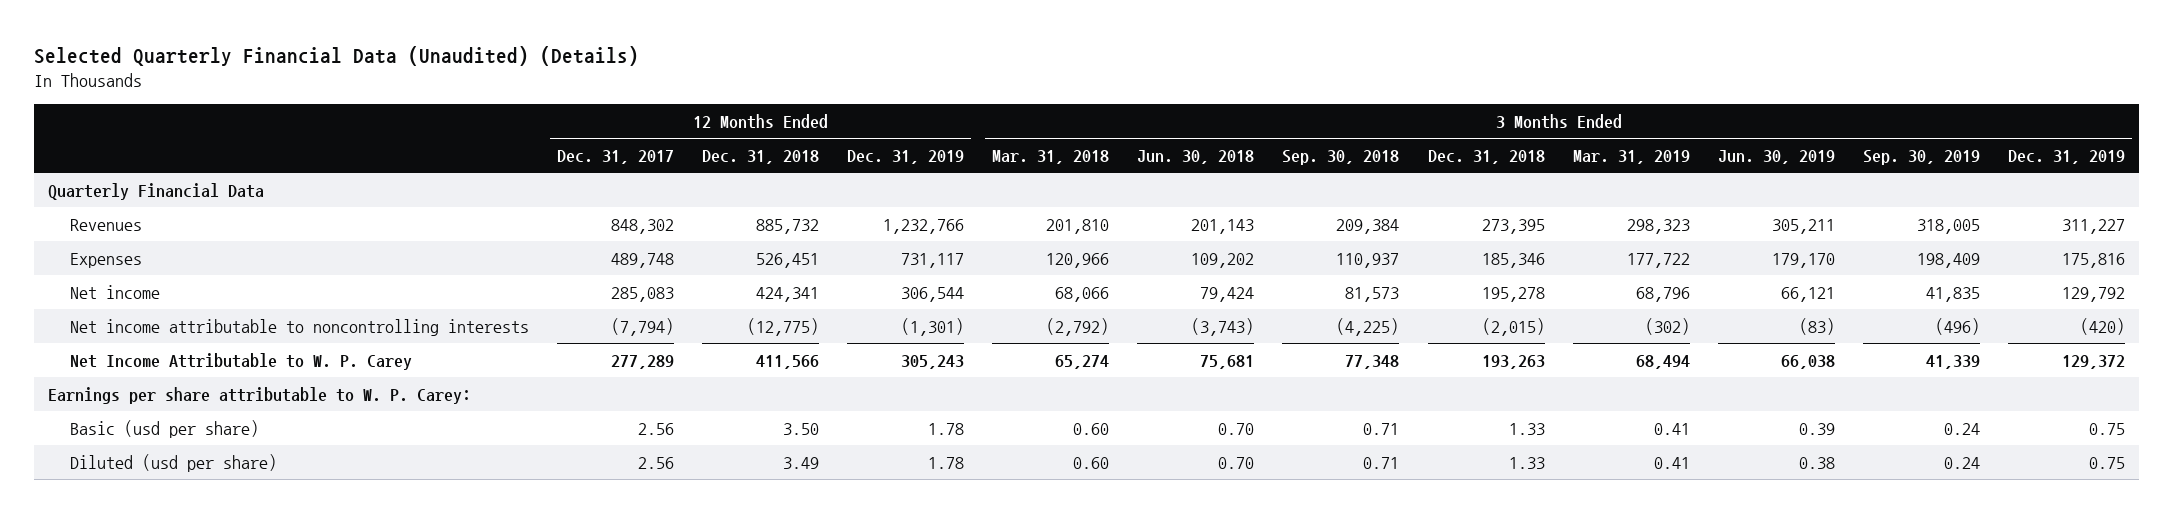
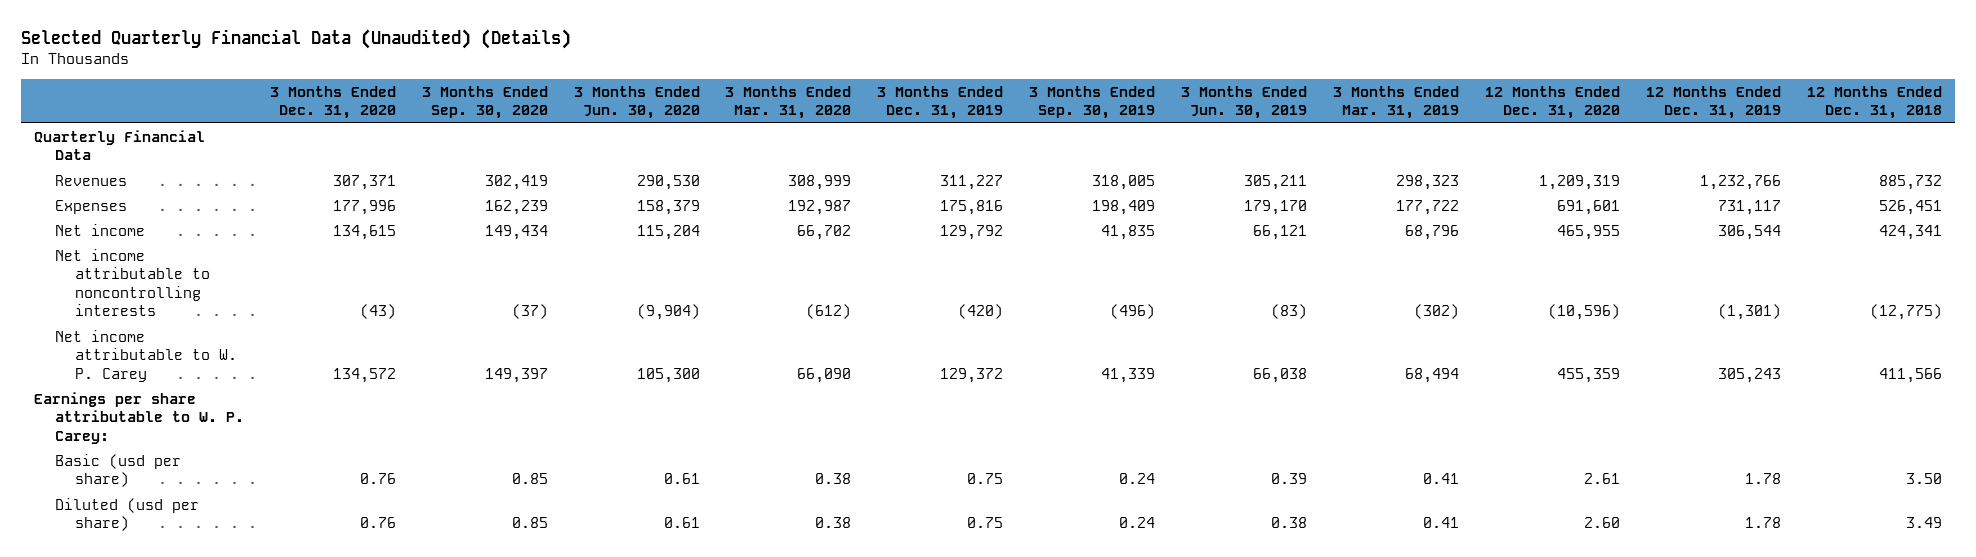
[557,149,675,164] Dec. 31, 2017 -> none
[992,149,1110,164] Mar. 31, 2018 -> none
[1137,149,1255,164] Jun. 30, 2018 -> none
[1282,149,1400,165] Sep. 30, 2018 -> none
[1427,149,1545,164] Dec. 31, 2018 -> none
none -> [269,85,396,120] 3 Months Ended Dec. 31, 2020
none -> [421,85,548,120] 3 Months Ended Sep. 30, 2020
none -> [573,85,700,120] 3 Months Ended Jun. 30, 2020
none -> [725,85,852,120] 3 Months Ended Mar. 31, 2020
none -> [1484,85,1620,120] 12 Months Ended Dec. 31, 2020
[70,352,413,370] Net Income Attributable to W. P. Carey -> [54,329,238,382] Net income attributable to W. P. Carey

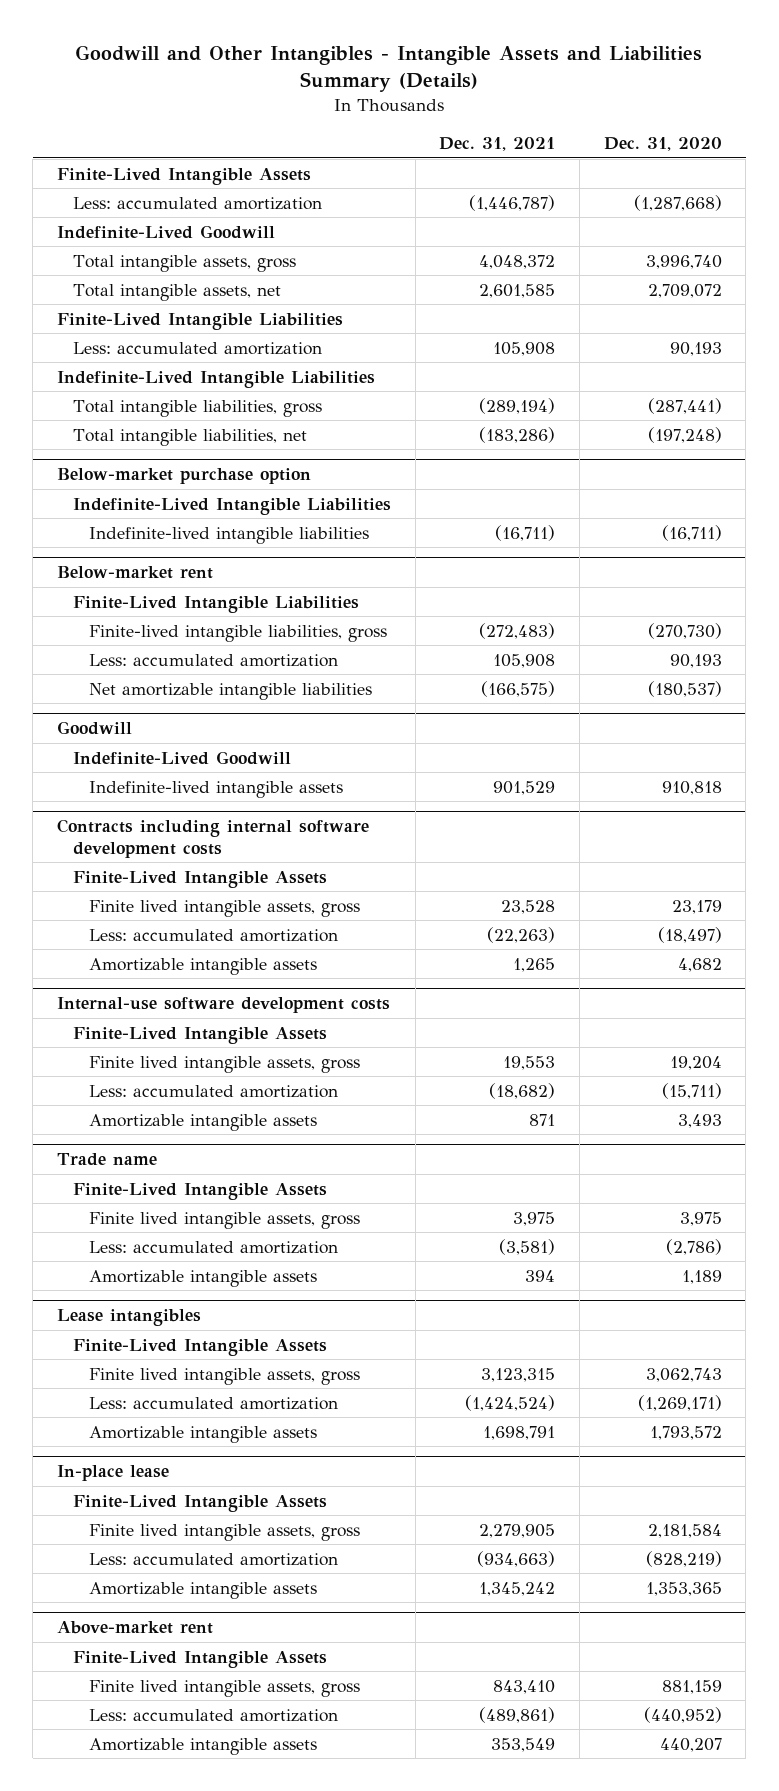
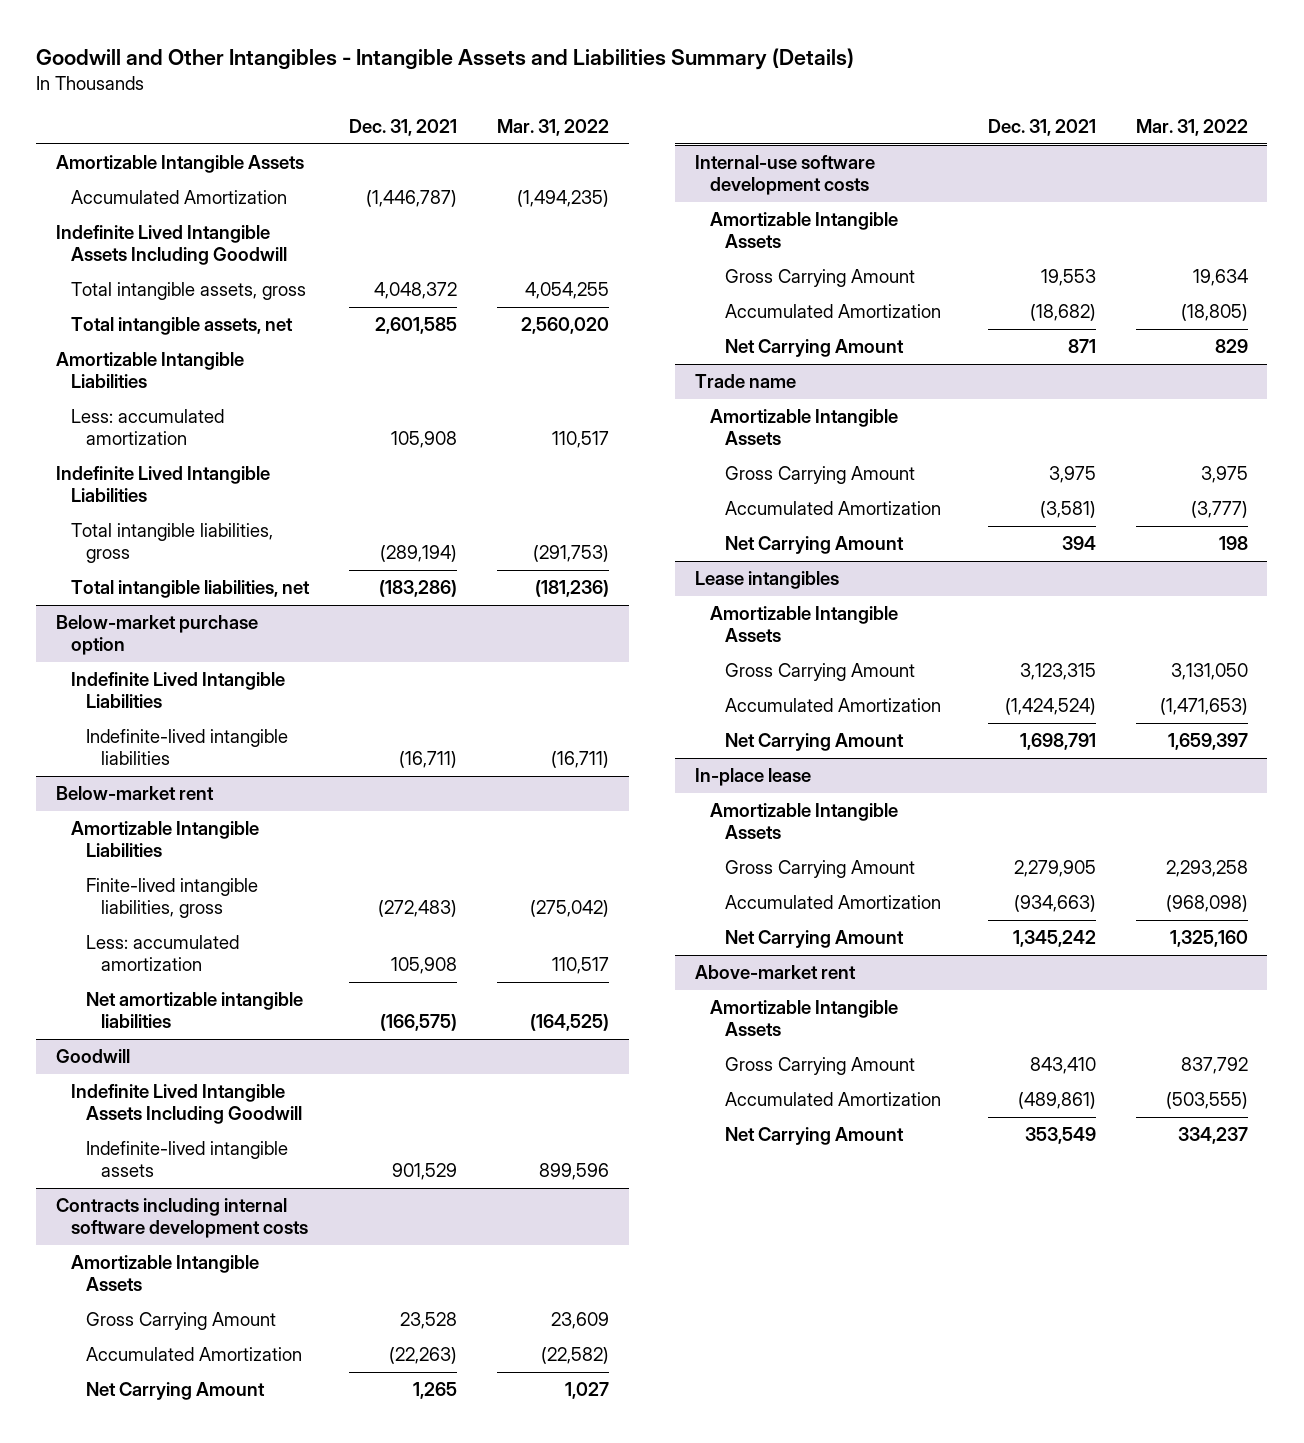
[603,136,722,151] Dec. 31, 2020 -> none
none -> [496,118,609,136] Mar. 31, 2022
[56,167,311,185] Finite-Lived Intangible Assets -> [56,155,305,174] Amortizable Intangible Assets
[72,196,322,210] Less: accumulated amortization -> [70,190,287,205] Accumulated Amortization
[56,224,275,239] Indefinite-Lived Goodwill -> [56,225,287,266] Indefinite Lived Intangible Assets Including Goodwill
[56,312,343,330] Finite-Lived Intangible Liabilities -> [56,352,245,389] Amortizable Intangible Liabilities
[56,370,375,388] Indefinite-Lived Intangible Liabilities -> [56,466,271,503] Indefinite Lived Intangible Liabilities
[72,497,391,515] Indefinite-Lived Intangible Liabilities -> [70,672,285,709] Indefinite Lived Intangible Liabilities
[72,595,359,613] Finite-Lived Intangible Liabilities -> [70,821,259,858] Amortizable Intangible Liabilities
[72,750,291,765] Indefinite-Lived Goodwill -> [70,1084,302,1125] Indefinite Lived Intangible Assets Including Goodwill
[72,870,327,888] Finite-Lived Intangible Assets -> [70,1255,259,1292] Amortizable Intangible Assets
[89,899,361,917] Finite lived intangible assets, gross -> [85,1312,276,1331] Gross Carrying Amount
[89,928,339,942] Less: accumulated amortization -> [85,1347,302,1362] Accumulated Amortization
[89,957,318,975] Amortizable intangible assets -> [85,1382,265,1401] Net Carrying Amount
[72,1026,327,1044] Finite-Lived Intangible Assets -> [709,212,898,249] Amortizable Intangible Assets
[89,1055,361,1073] Finite lived intangible assets, gross -> [724,269,915,288] Gross Carrying Amount
[89,1084,339,1098] Less: accumulated amortization -> [724,304,941,319] Accumulated Amortization
[89,1113,318,1131] Amortizable intangible assets -> [724,339,904,358] Net Carrying Amount
[72,1182,327,1200] Finite-Lived Intangible Assets -> [709,409,898,446] Amortizable Intangible Assets
[89,1211,361,1229] Finite lived intangible assets, gross -> [724,466,915,485] Gross Carrying Amount
[89,1240,339,1254] Less: accumulated amortization -> [724,501,941,516] Accumulated Amortization
[89,1269,318,1287] Amortizable intangible assets -> [724,536,904,555] Net Carrying Amount
[72,1338,327,1356] Finite-Lived Intangible Assets -> [709,606,898,643] Amortizable Intangible Assets
[89,1367,361,1385] Finite lived intangible assets, gross -> [724,663,915,682] Gross Carrying Amount
[89,1396,339,1410] Less: accumulated amortization -> [724,698,941,713] Accumulated Amortization
[89,1425,318,1443] Amortizable intangible assets -> [724,733,904,752] Net Carrying Amount
[72,1494,327,1512] Finite-Lived Intangible Assets -> [709,803,898,840] Amortizable Intangible Assets
[89,1523,361,1541] Finite lived intangible assets, gross -> [724,860,915,879] Gross Carrying Amount
[89,1552,339,1566] Less: accumulated amortization -> [724,895,941,910] Accumulated Amortization
[89,1581,318,1599] Amortizable intangible assets -> [724,930,904,949] Net Carrying Amount
[72,1650,327,1668] Finite-Lived Intangible Assets -> [709,1000,898,1037] Amortizable Intangible Assets
[89,1679,361,1697] Finite lived intangible assets, gross -> [724,1057,915,1076] Gross Carrying Amount
[89,1708,339,1722] Less: accumulated amortization -> [724,1092,941,1107] Accumulated Amortization
[89,1737,318,1755] Amortizable intangible assets -> [724,1127,904,1146] Net Carrying Amount

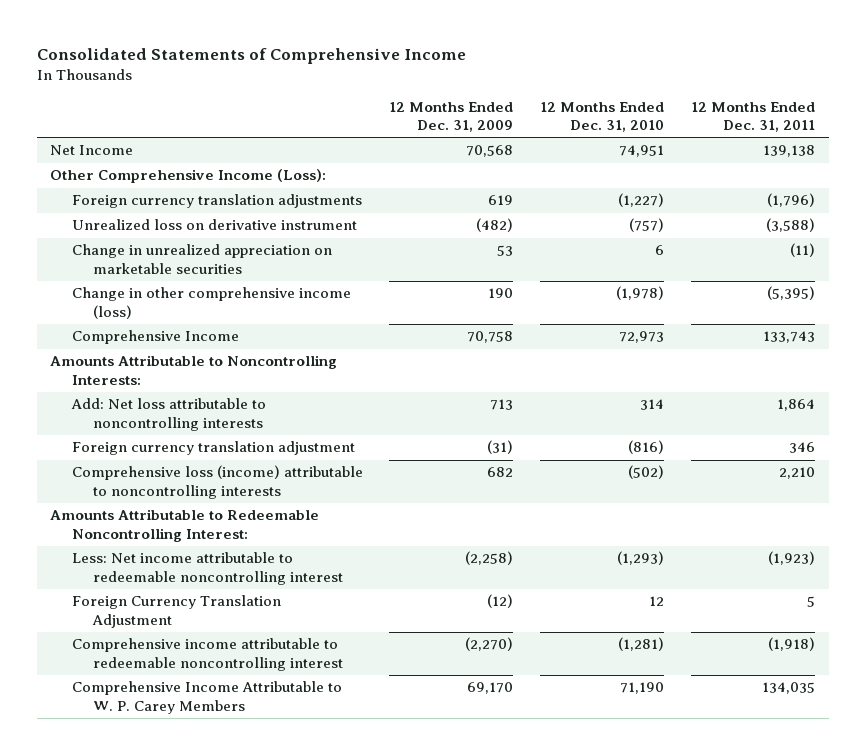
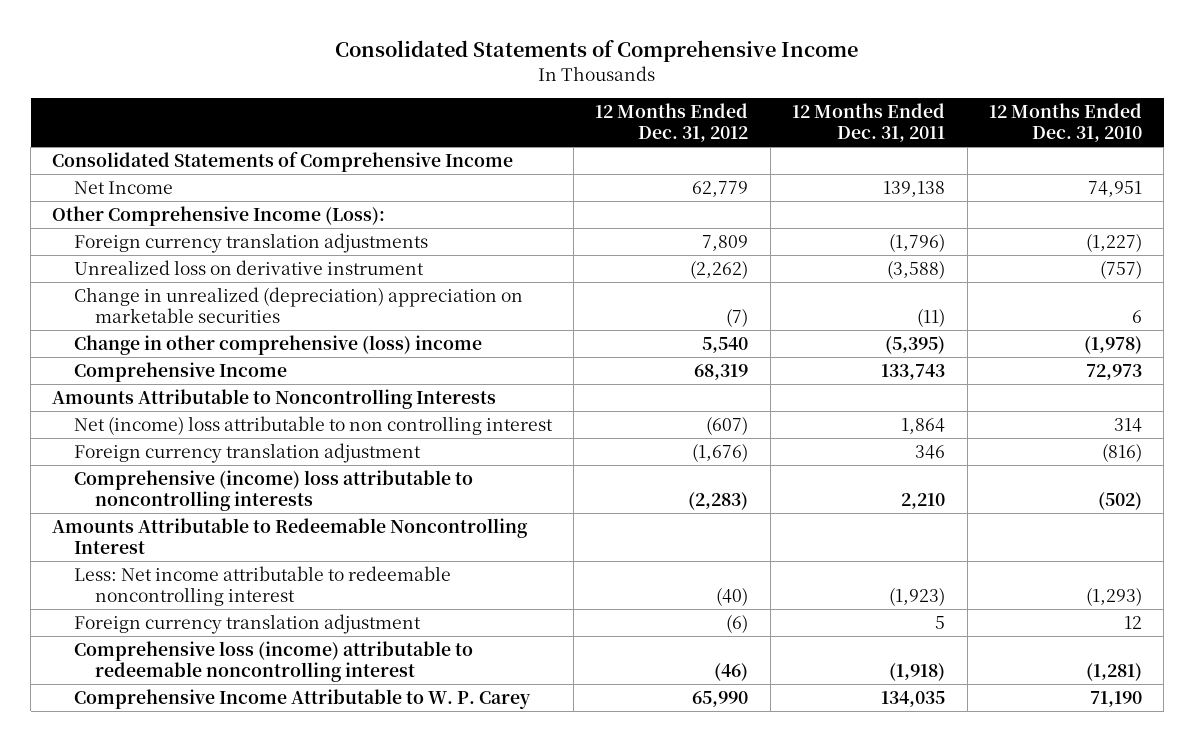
[389,101,514,133] 12 Months Ended Dec. 31, 2009 -> none
none -> [595,102,749,142] 12 Months Ended Dec. 31, 2012
none -> [52,150,514,172] Consolidated Statements of Comprehensive Income
[71,244,332,274] Change in unrealized appreciation on marketable securities -> [73,286,523,324] Change in unrealized (depreciation) appreciation on marketable securities
[71,287,351,319] Change in other comprehensive income (loss) -> [73,334,482,355] Change in other comprehensive (loss) income
[50,355,338,385] Amounts Attributable to Noncontrolling Interests: -> [52,388,497,409] Amounts Attributable to Noncontrolling Interests
[70,398,266,431] Add: Net loss attributable to noncontrolling interests -> [73,415,553,435] Net (income) loss attributable to non controlling interest
[71,465,363,499] Comprehensive loss (income) attributable to noncontrolling interests -> [73,469,473,512] Comprehensive (income) loss attributable to noncontrolling interests
[50,509,320,542] Amounts Attributable to Redeemable Noncontrolling Interest: -> [52,517,529,555] Amounts Attributable to Redeemable Noncontrolling Interest
[71,595,281,628] Foreign Currency Translation Adjustment -> [73,613,421,634] Foreign currency translation adjustment
[71,638,343,671] Comprehensive income attributable to redeemable noncontrolling interest -> [73,640,473,683] Comprehensive loss (income) attributable to redeemable noncontrolling interest
[71,681,342,714] Comprehensive Income Attributable to W. P. Carey Members -> [73,688,531,709] Comprehensive Income Attributable to W. P. Carey

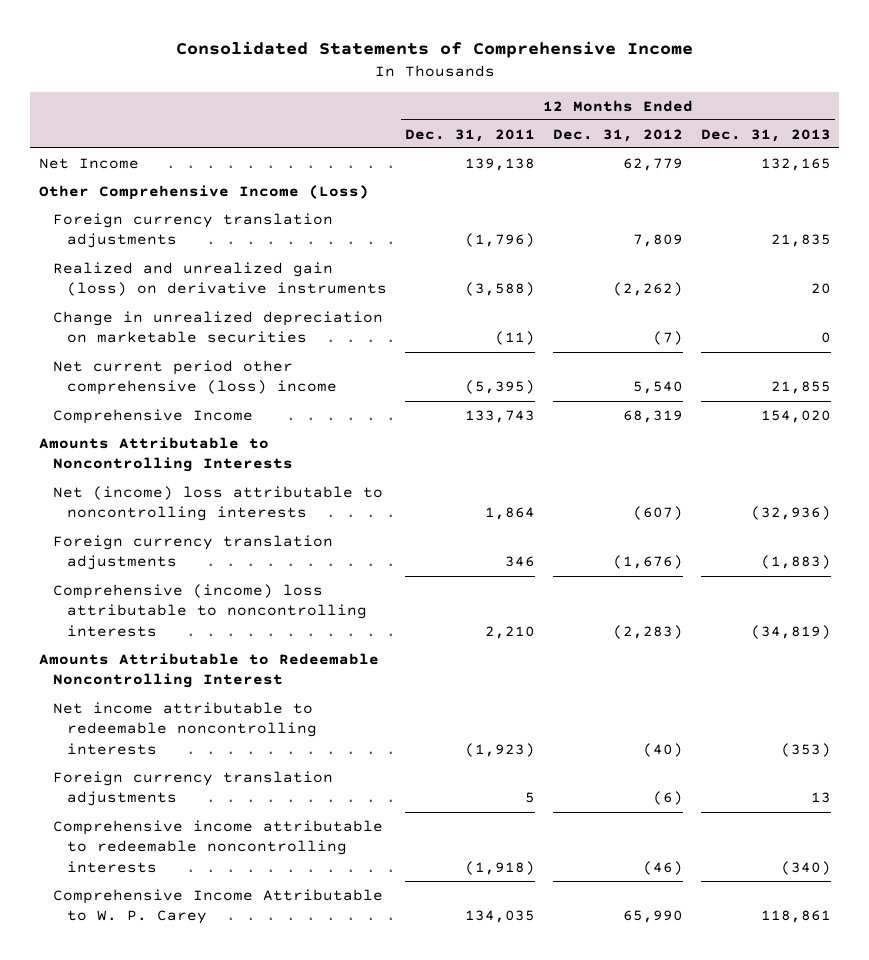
[988,102,1142,142] 12 Months Ended Dec. 31, 2010 -> none
none -> [700,128,831,142] Dec. 31, 2013
[52,150,514,172] Consolidated Statements of Comprehensive Income -> none
[52,205,386,226] Other Comprehensive Income (Loss): -> [38,184,369,200] Other Comprehensive Income (Loss)
[73,259,424,275] Unrealized loss on derivative instrument -> [52,261,388,297] Realized and unrealized gain (loss) on derivative instruments
[73,286,523,324] Change in unrealized (depreciation) appreciation on marketable securities -> [52,310,383,344] Change in unrealized depreciation on marketable securities
[73,334,482,355] Change in other comprehensive (loss) income -> [52,359,338,396] Net current period other comprehensive (loss) income
[73,415,553,435] Net (income) loss attributable to non controlling interest -> [52,485,383,522] Net (income) loss attributable to noncontrolling interests
[73,442,421,463] Foreign currency translation adjustment -> [52,534,333,571] Foreign currency translation adjustments
[73,565,451,607] Less: Net income attributable to redeemable noncontrolling interest -> [52,701,318,755] Net income attributable to redeemable noncontrolling interests
[73,613,421,634] Foreign currency translation adjustment -> [52,770,333,807] Foreign currency translation adjustments
[73,640,473,683] Comprehensive loss (income) attributable to redeemable noncontrolling interest -> [52,819,383,873] Comprehensive income attributable to redeemable noncontrolling interests

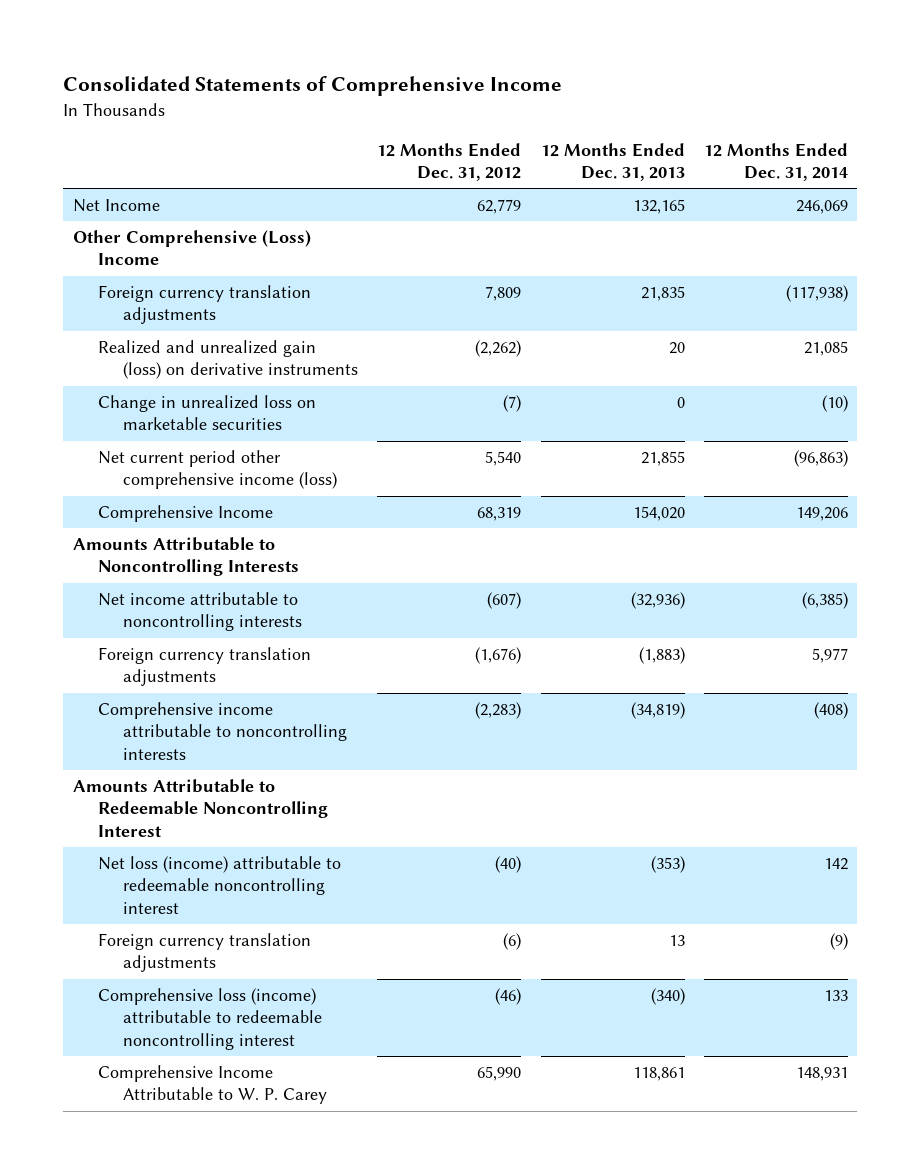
[404,128,535,142] Dec. 31, 2011 -> none
none -> [703,142,848,182] 12 Months Ended Dec. 31, 2014
[38,184,369,200] Other Comprehensive Income (Loss) -> [72,230,311,266] Other Comprehensive (Loss) Income
[52,310,383,344] Change in unrealized depreciation on marketable securities -> [97,395,316,431] Change in unrealized loss on marketable securities
[52,359,338,396] Net current period other comprehensive (loss) income -> [97,450,338,490] Net current period other comprehensive income (loss)
[52,485,383,522] Net (income) loss attributable to noncontrolling interests -> [97,592,303,632] Net income attributable to noncontrolling interests
[52,583,368,637] Comprehensive (income) loss attributable to noncontrolling interests -> [97,702,348,760] Comprehensive income attributable to noncontrolling interests
[52,701,318,755] Net income attributable to redeemable noncontrolling interests -> [97,856,341,914] Net loss (income) attributable to redeemable noncontrolling interest
[52,819,383,873] Comprehensive income attributable to redeemable noncontrolling interests -> [97,988,323,1050] Comprehensive loss (income) attributable to redeemable noncontrolling interest

